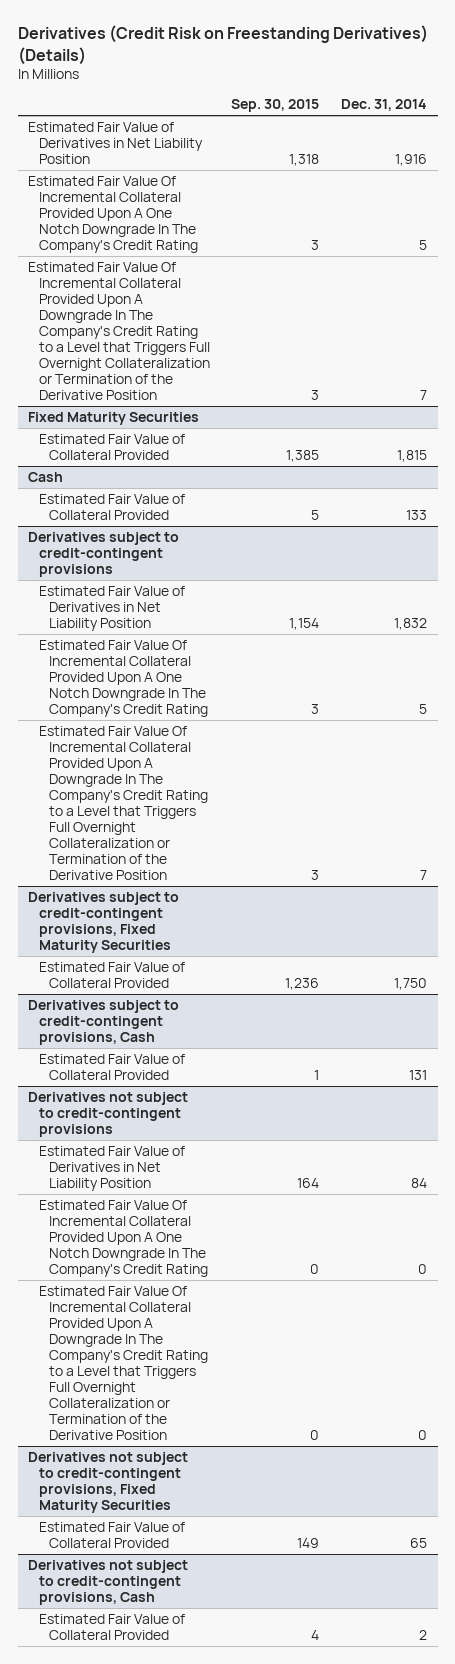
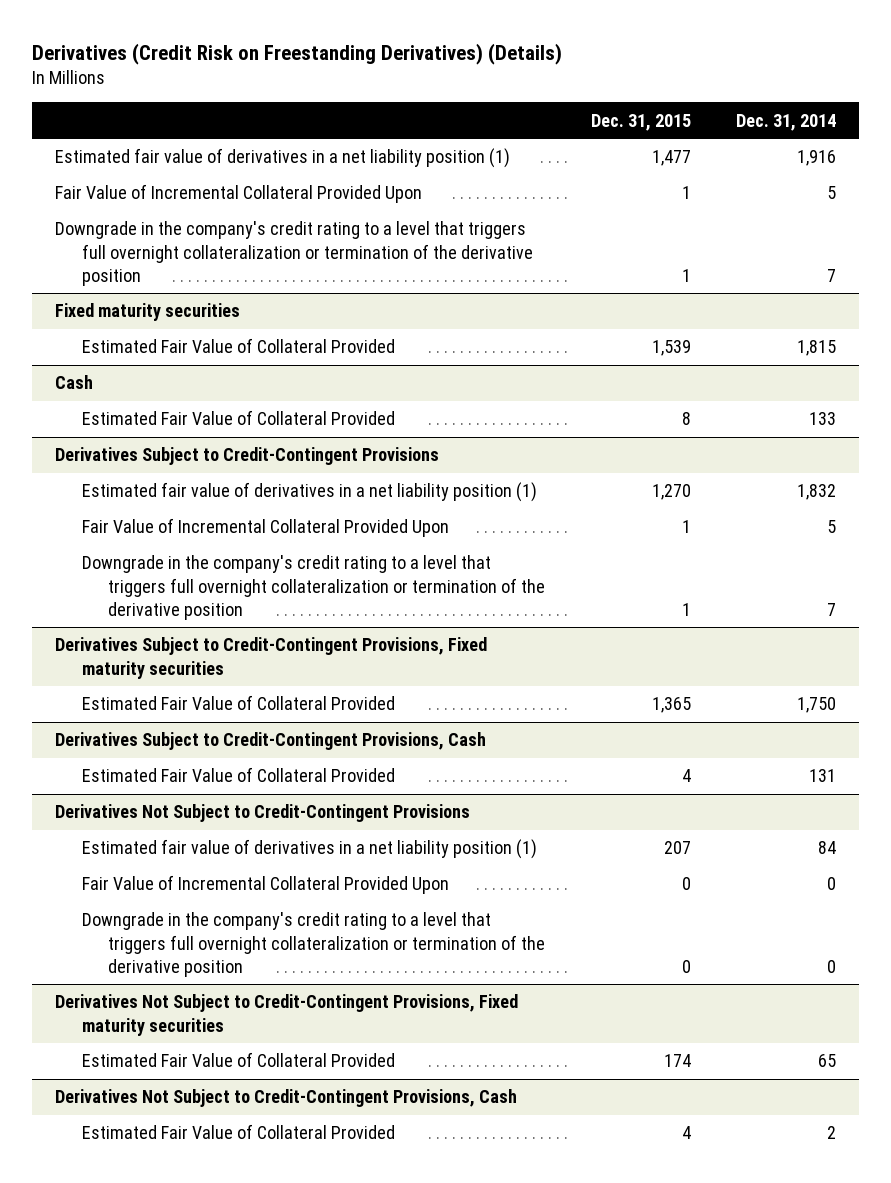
[231,99,320,113] Sep. 30, 2015 -> none
none -> [590,113,691,131] Dec. 31, 2015
[28,122,203,165] Estimated Fair Value of Derivatives in Net Liability Position -> [54,148,510,169] Estimated fair value of derivatives in a net liability position (1)
[28,176,198,254] Estimated Fair Value Of Incremental Collateral Provided Upon A One Notch Downgrade In The Company's Credit Rating -> [54,184,422,204] Fair Value of Incremental Collateral Provided Upon
[28,262,210,400] Estimated Fair Value Of Incremental Collateral Provided Upon A Downgrade In The Company's Credit Rating to a Level that Triggers Full Overnight Collateralization or Termination of the Derivative Position -> [54,221,533,286] Downgrade in the company's credit rating to a level that triggers full overnight collateralization or termination of the derivative position
[28,412,200,426] Fixed Maturity Securities -> [54,303,240,322] Fixed maturity securities
[28,532,180,578] Derivatives subject to credit-contingent provisions -> [54,447,439,466] Derivatives Subject to Credit-Contingent Provisions
[38,586,185,632] Estimated Fair Value of Derivatives in Net Liability Position -> [81,482,537,503] Estimated fair value of derivatives in a net liability position (1)
[38,640,209,718] Estimated Fair Value Of Incremental Collateral Provided Upon A One Notch Downgrade In The Company's Credit Rating -> [81,518,449,538] Fair Value of Incremental Collateral Provided Upon
[38,726,209,880] Estimated Fair Value Of Incremental Collateral Provided Upon A Downgrade In The Company's Credit Rating to a Level that Triggers Full Overnight Collateralization or Termination of the Derivative Position -> [81,555,546,620] Downgrade in the company's credit rating to a level that triggers full overnight collateralization or termination of the derivative position
[28,892,180,954] Derivatives subject to credit-contingent provisions, Fixed Maturity Securities -> [54,637,487,679] Derivatives Subject to Credit-Contingent Provisions, Fixed maturity securities
[28,1000,180,1046] Derivatives subject to credit-contingent provisions, Cash -> [54,732,486,751] Derivatives Subject to Credit-Contingent Provisions, Cash
[28,1092,189,1138] Derivatives not subject to credit-contingent provisions -> [54,804,470,823] Derivatives Not Subject to Credit-Contingent Provisions
[38,1146,185,1192] Estimated Fair Value of Derivatives in Net Liability Position -> [81,839,537,860] Estimated fair value of derivatives in a net liability position (1)
[38,1200,209,1278] Estimated Fair Value Of Incremental Collateral Provided Upon A One Notch Downgrade In The Company's Credit Rating -> [81,875,449,895] Fair Value of Incremental Collateral Provided Upon
[38,1286,209,1440] Estimated Fair Value Of Incremental Collateral Provided Upon A Downgrade In The Company's Credit Rating to a Level that Triggers Full Overnight Collateralization or Termination of the Derivative Position -> [81,912,546,977] Downgrade in the company's credit rating to a level that triggers full overnight collateralization or termination of the derivative position
[28,1452,189,1514] Derivatives not subject to credit-contingent provisions, Fixed Maturity Securities -> [54,994,518,1036] Derivatives Not Subject to Credit-Contingent Provisions, Fixed maturity securities
[28,1560,189,1606] Derivatives not subject to credit-contingent provisions, Cash -> [54,1089,517,1108] Derivatives Not Subject to Credit-Contingent Provisions, Cash

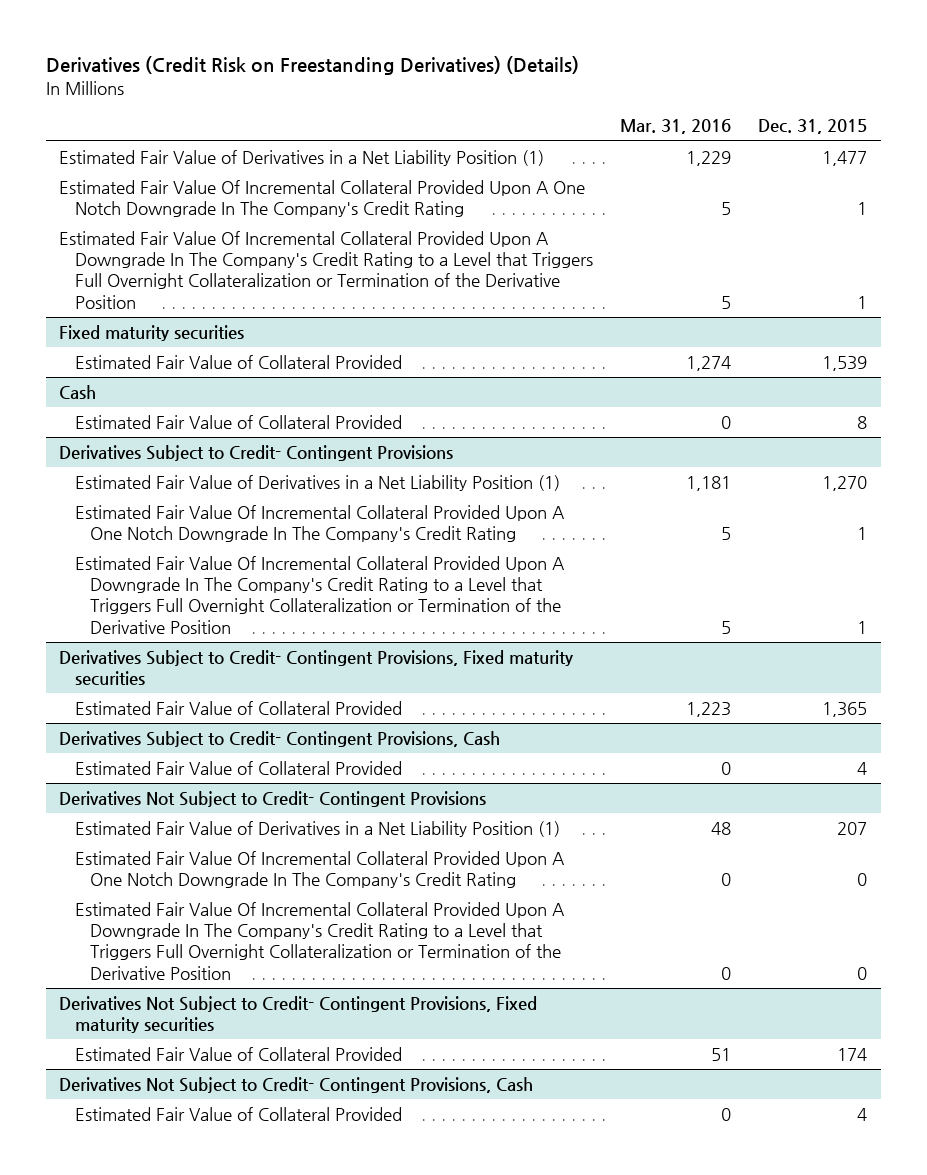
[736,113,837,131] Dec. 31, 2014 -> none
none -> [620,119,732,135] Mar. 31, 2016
[54,148,510,169] Estimated fair value of derivatives in a net liability position (1) -> [59,149,545,166] Estimated Fair Value of Derivatives in a Net Liability Position (1)
[54,184,422,204] Fair Value of Incremental Collateral Provided Upon -> [59,179,586,218] Estimated Fair Value Of Incremental Collateral Provided Upon A One Notch Downgrade In The Company's Credit Rating
[54,221,533,286] Downgrade in the company's credit rating to a level that triggers full overnight collateralization or termination of the derivative position -> [59,230,593,309] Estimated Fair Value Of Incremental Collateral Provided Upon A Downgrade In The Company's Credit Rating to a Level that Triggers Full Overnight Collateralization or Termination of the Derivative Position
[54,447,439,466] Derivatives Subject to Credit-Contingent Provisions -> [59,444,454,461] Derivatives Subject to Credit- Contingent Provisions
[81,482,537,503] Estimated fair value of derivatives in a net liability position (1) -> [74,474,560,491] Estimated Fair Value of Derivatives in a Net Liability Position (1)
[81,518,449,538] Fair Value of Incremental Collateral Provided Upon -> [74,504,565,543] Estimated Fair Value Of Incremental Collateral Provided Upon A One Notch Downgrade In The Company's Credit Rating
[81,555,546,620] Downgrade in the company's credit rating to a level that triggers full overnight collateralization or termination of the derivative position -> [74,555,565,634] Estimated Fair Value Of Incremental Collateral Provided Upon A Downgrade In The Company's Credit Rating to a Level that Triggers Full Overnight Collateralization or Termination of the Derivative Position
[54,637,487,679] Derivatives Subject to Credit-Contingent Provisions, Fixed maturity securities -> [59,649,574,687] Derivatives Subject to Credit- Contingent Provisions, Fixed maturity securities
[54,732,486,751] Derivatives Subject to Credit-Contingent Provisions, Cash -> [59,730,501,747] Derivatives Subject to Credit- Contingent Provisions, Cash
[54,804,470,823] Derivatives Not Subject to Credit-Contingent Provisions -> [59,790,487,807] Derivatives Not Subject to Credit- Contingent Provisions
[81,839,537,860] Estimated fair value of derivatives in a net liability position (1) -> [74,820,560,837] Estimated Fair Value of Derivatives in a Net Liability Position (1)
[81,875,449,895] Fair Value of Incremental Collateral Provided Upon -> [74,850,565,889] Estimated Fair Value Of Incremental Collateral Provided Upon A One Notch Downgrade In The Company's Credit Rating
[81,912,546,977] Downgrade in the company's credit rating to a level that triggers full overnight collateralization or termination of the derivative position -> [74,901,565,980] Estimated Fair Value Of Incremental Collateral Provided Upon A Downgrade In The Company's Credit Rating to a Level that Triggers Full Overnight Collateralization or Termination of the Derivative Position
[54,994,518,1036] Derivatives Not Subject to Credit-Contingent Provisions, Fixed maturity securities -> [59,995,538,1034] Derivatives Not Subject to Credit- Contingent Provisions, Fixed maturity securities
[54,1089,517,1108] Derivatives Not Subject to Credit-Contingent Provisions, Cash -> [59,1076,534,1093] Derivatives Not Subject to Credit- Contingent Provisions, Cash

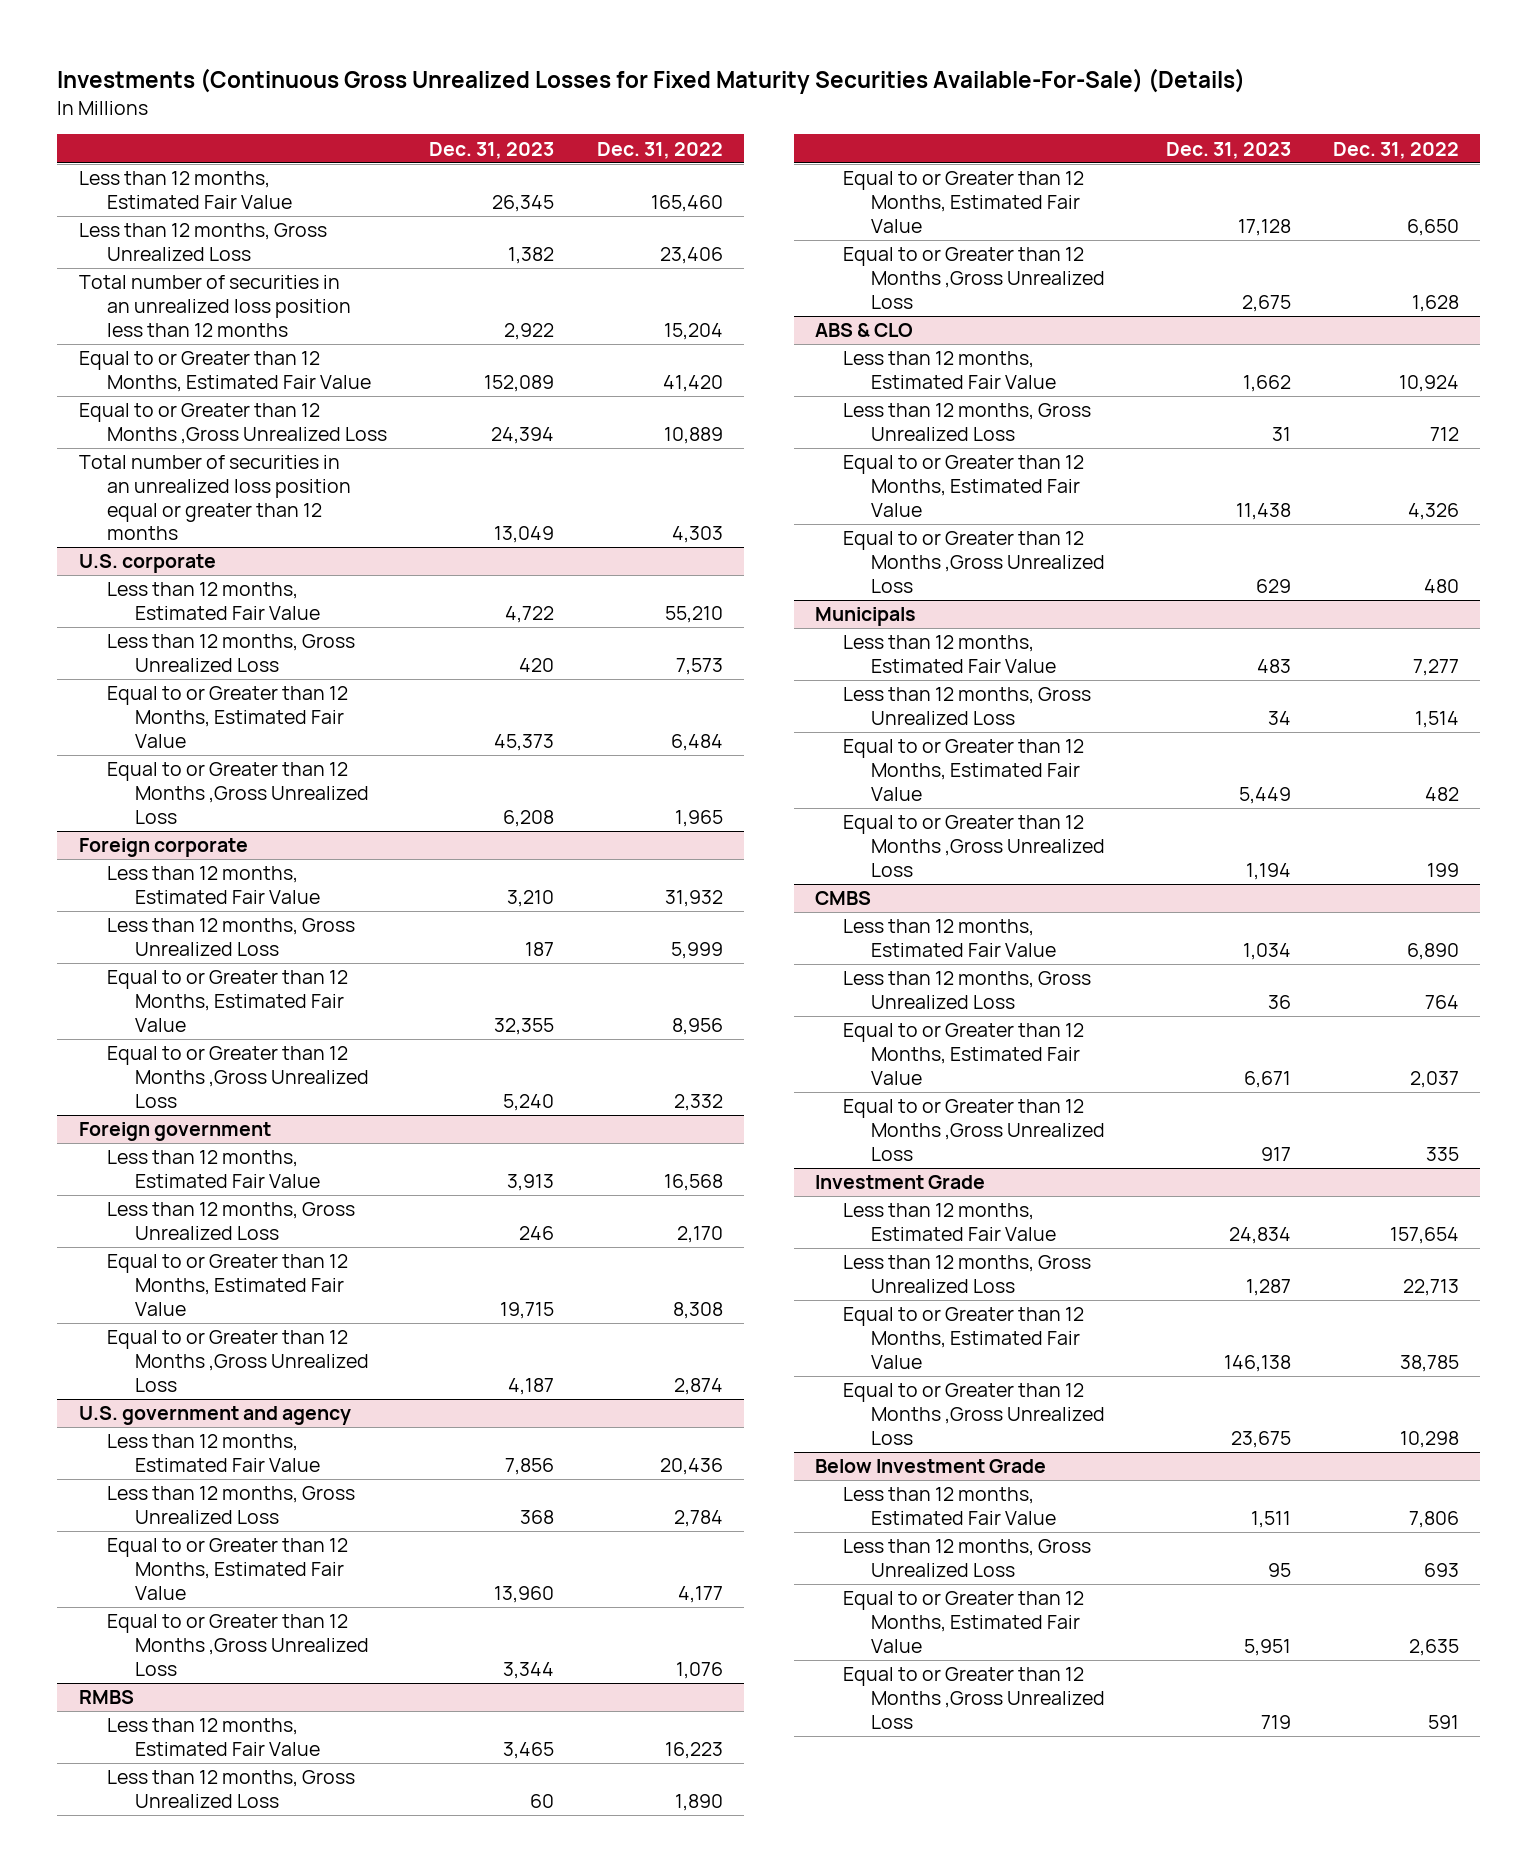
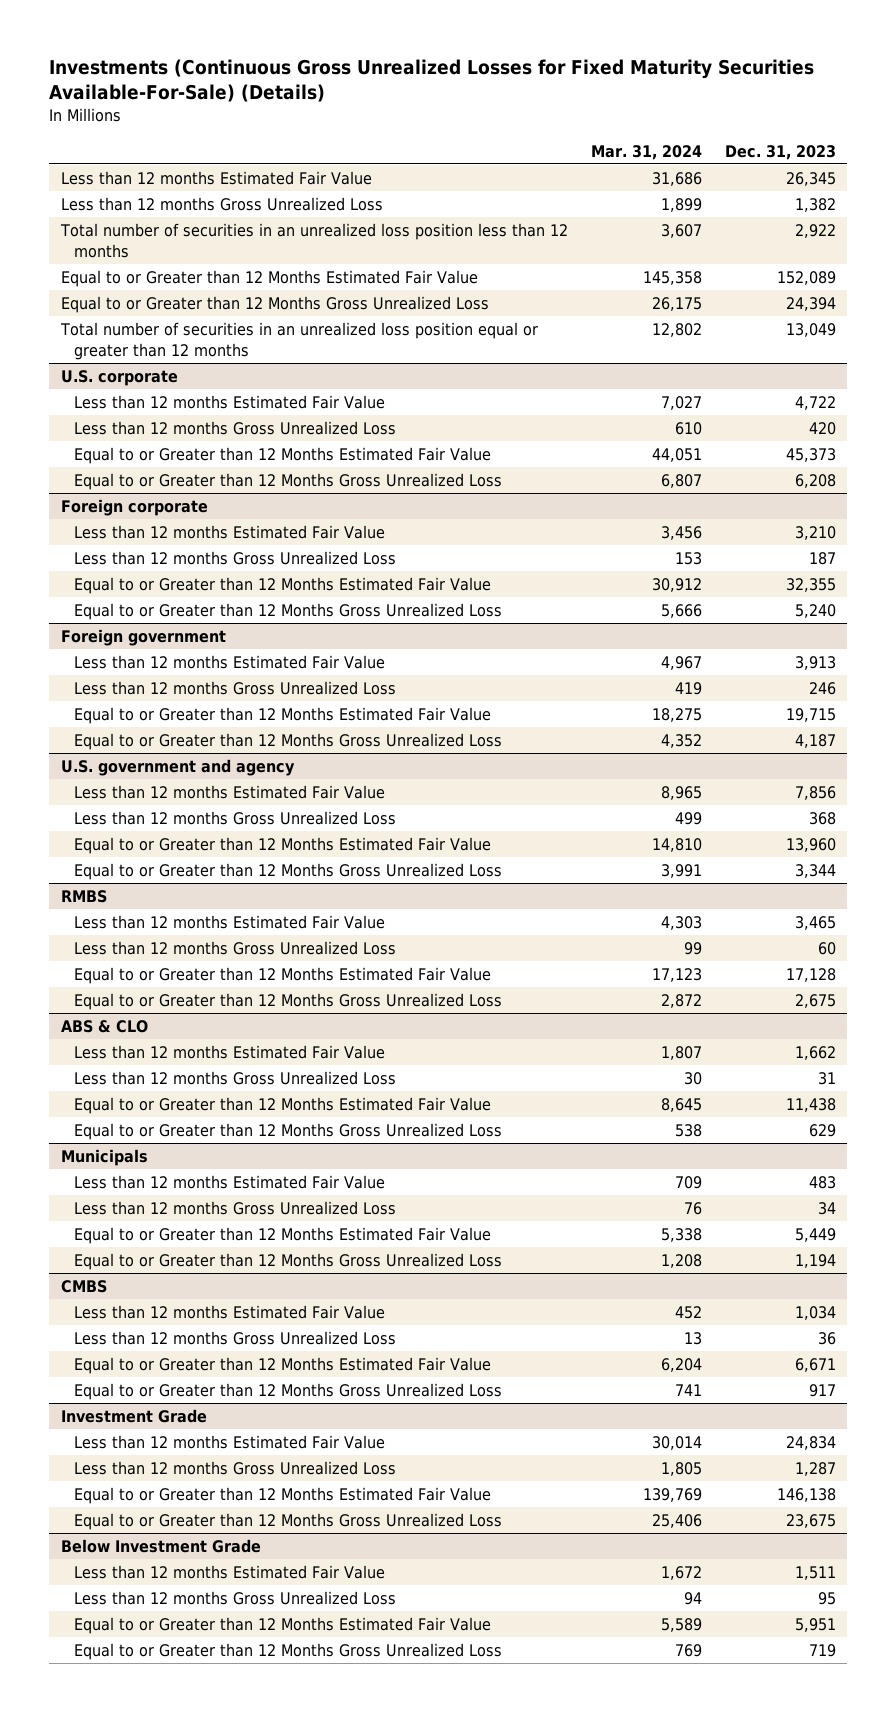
[596,141,723,159] Dec. 31, 2022 -> none
none -> [590,144,702,160] Mar. 31, 2024
[78,171,292,209] Less than 12 months, Estimated Fair Value -> [60,171,372,186] Less than 12 months Estimated Fair Value
[78,223,327,261] Less than 12 months, Gross Unrealized Loss -> [60,197,383,212] Less than 12 months Gross Unrealized Loss
[78,351,371,392] Equal to or Greater than 12 Months, Estimated Fair Value -> [60,270,478,288] Equal to or Greater than 12 Months Estimated Fair Value
[78,403,387,444] Equal to or Greater than 12 Months ,Gross Unrealized Loss -> [60,296,489,314] Equal to or Greater than 12 Months Gross Unrealized Loss
[106,582,320,620] Less than 12 months, Estimated Fair Value -> [74,395,386,410] Less than 12 months Estimated Fair Value
[106,634,355,672] Less than 12 months, Gross Unrealized Loss -> [74,421,397,436] Less than 12 months Gross Unrealized Loss
[106,686,348,748] Equal to or Greater than 12 Months, Estimated Fair Value -> [74,447,492,465] Equal to or Greater than 12 Months Estimated Fair Value
[106,762,369,824] Equal to or Greater than 12 Months ,Gross Unrealized Loss -> [74,473,503,491] Equal to or Greater than 12 Months Gross Unrealized Loss
[106,866,320,904] Less than 12 months, Estimated Fair Value -> [74,525,386,540] Less than 12 months Estimated Fair Value
[106,918,355,956] Less than 12 months, Gross Unrealized Loss -> [74,551,397,566] Less than 12 months Gross Unrealized Loss
[106,970,348,1032] Equal to or Greater than 12 Months, Estimated Fair Value -> [74,577,492,595] Equal to or Greater than 12 Months Estimated Fair Value
[106,1046,369,1108] Equal to or Greater than 12 Months ,Gross Unrealized Loss -> [74,603,503,621] Equal to or Greater than 12 Months Gross Unrealized Loss
[106,1150,320,1188] Less than 12 months, Estimated Fair Value -> [74,655,386,670] Less than 12 months Estimated Fair Value
[106,1202,355,1240] Less than 12 months, Gross Unrealized Loss -> [74,681,397,696] Less than 12 months Gross Unrealized Loss
[106,1254,348,1316] Equal to or Greater than 12 Months, Estimated Fair Value -> [74,707,492,725] Equal to or Greater than 12 Months Estimated Fair Value
[106,1330,369,1392] Equal to or Greater than 12 Months ,Gross Unrealized Loss -> [74,733,503,751] Equal to or Greater than 12 Months Gross Unrealized Loss
[106,1434,320,1472] Less than 12 months, Estimated Fair Value -> [74,785,386,800] Less than 12 months Estimated Fair Value
[106,1486,355,1524] Less than 12 months, Gross Unrealized Loss -> [74,811,397,826] Less than 12 months Gross Unrealized Loss
[106,1538,348,1600] Equal to or Greater than 12 Months, Estimated Fair Value -> [74,837,492,855] Equal to or Greater than 12 Months Estimated Fair Value
[106,1614,369,1676] Equal to or Greater than 12 Months ,Gross Unrealized Loss -> [74,863,503,881] Equal to or Greater than 12 Months Gross Unrealized Loss
[106,1718,320,1756] Less than 12 months, Estimated Fair Value -> [74,915,386,930] Less than 12 months Estimated Fair Value
[106,1770,355,1808] Less than 12 months, Gross Unrealized Loss -> [74,941,397,956] Less than 12 months Gross Unrealized Loss
[842,171,1084,233] Equal to or Greater than 12 Months, Estimated Fair Value -> [74,967,492,985] Equal to or Greater than 12 Months Estimated Fair Value
[842,247,1106,309] Equal to or Greater than 12 Months ,Gross Unrealized Loss -> [74,993,503,1011] Equal to or Greater than 12 Months Gross Unrealized Loss
[842,351,1057,389] Less than 12 months, Estimated Fair Value -> [74,1045,386,1060] Less than 12 months Estimated Fair Value
[842,403,1091,441] Less than 12 months, Gross Unrealized Loss -> [74,1071,397,1086] Less than 12 months Gross Unrealized Loss
[842,455,1084,517] Equal to or Greater than 12 Months, Estimated Fair Value -> [74,1097,492,1115] Equal to or Greater than 12 Months Estimated Fair Value
[842,531,1106,593] Equal to or Greater than 12 Months ,Gross Unrealized Loss -> [74,1123,503,1141] Equal to or Greater than 12 Months Gross Unrealized Loss
[842,635,1057,673] Less than 12 months, Estimated Fair Value -> [74,1175,386,1190] Less than 12 months Estimated Fair Value
[842,687,1091,725] Less than 12 months, Gross Unrealized Loss -> [74,1201,397,1216] Less than 12 months Gross Unrealized Loss
[842,739,1084,801] Equal to or Greater than 12 Months, Estimated Fair Value -> [74,1227,492,1245] Equal to or Greater than 12 Months Estimated Fair Value
[842,815,1106,877] Equal to or Greater than 12 Months ,Gross Unrealized Loss -> [74,1253,503,1271] Equal to or Greater than 12 Months Gross Unrealized Loss
[842,919,1057,957] Less than 12 months, Estimated Fair Value -> [74,1305,386,1320] Less than 12 months Estimated Fair Value
[842,971,1091,1009] Less than 12 months, Gross Unrealized Loss -> [74,1331,397,1346] Less than 12 months Gross Unrealized Loss
[842,1023,1084,1085] Equal to or Greater than 12 Months, Estimated Fair Value -> [74,1357,492,1375] Equal to or Greater than 12 Months Estimated Fair Value
[842,1099,1106,1161] Equal to or Greater than 12 Months ,Gross Unrealized Loss -> [74,1383,503,1401] Equal to or Greater than 12 Months Gross Unrealized Loss
[842,1203,1057,1241] Less than 12 months, Estimated Fair Value -> [74,1435,386,1450] Less than 12 months Estimated Fair Value
[842,1255,1091,1293] Less than 12 months, Gross Unrealized Loss -> [74,1461,397,1476] Less than 12 months Gross Unrealized Loss
[842,1307,1084,1369] Equal to or Greater than 12 Months, Estimated Fair Value -> [74,1487,492,1505] Equal to or Greater than 12 Months Estimated Fair Value
[842,1383,1106,1445] Equal to or Greater than 12 Months ,Gross Unrealized Loss -> [74,1513,503,1531] Equal to or Greater than 12 Months Gross Unrealized Loss
[842,1487,1057,1525] Less than 12 months, Estimated Fair Value -> [74,1565,386,1580] Less than 12 months Estimated Fair Value
[842,1539,1091,1577] Less than 12 months, Gross Unrealized Loss -> [74,1591,397,1606] Less than 12 months Gross Unrealized Loss
[842,1591,1084,1653] Equal to or Greater than 12 Months, Estimated Fair Value -> [74,1617,492,1635] Equal to or Greater than 12 Months Estimated Fair Value
[842,1667,1106,1729] Equal to or Greater than 12 Months ,Gross Unrealized Loss -> [74,1643,503,1661] Equal to or Greater than 12 Months Gross Unrealized Loss

